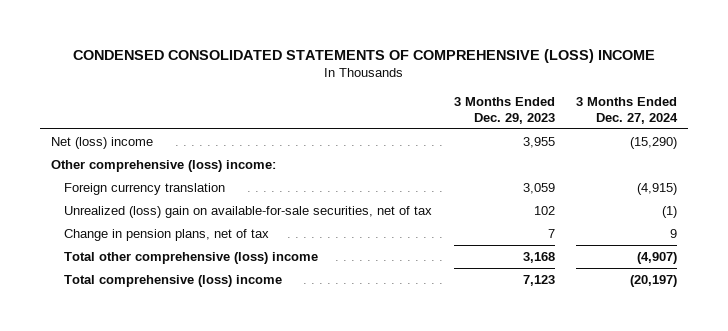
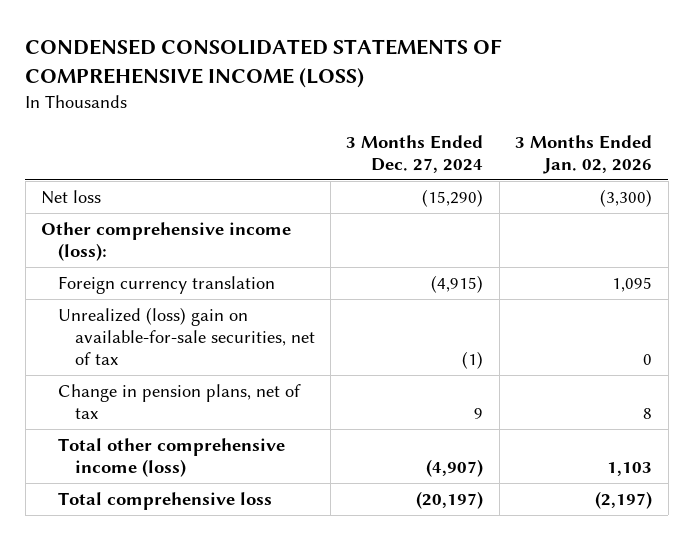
[72,49,655,64] CONDENSED CONSOLIDATED STATEMENTS OF COMPREHENSIVE (LOSS) INCOME -> [25,39,503,88] CONDENSED CONSOLIDATED STATEMENTS OF COMPREHENSIVE INCOME (LOSS)
[453,97,555,124] 3 Months Ended Dec. 29, 2023 -> none
none -> [515,135,653,174] 3 Months Ended Jan. 02, 2026
[50,137,153,150] Net (loss) income -> [41,189,102,204] Net loss
[50,160,276,173] Other comprehensive (loss) income: -> [41,221,292,261] Other comprehensive income (loss):
[64,252,319,265] Total other comprehensive (loss) income -> [58,437,286,477] Total other comprehensive income (loss)
[64,275,283,288] Total comprehensive (loss) income -> [58,491,273,510] Total comprehensive loss

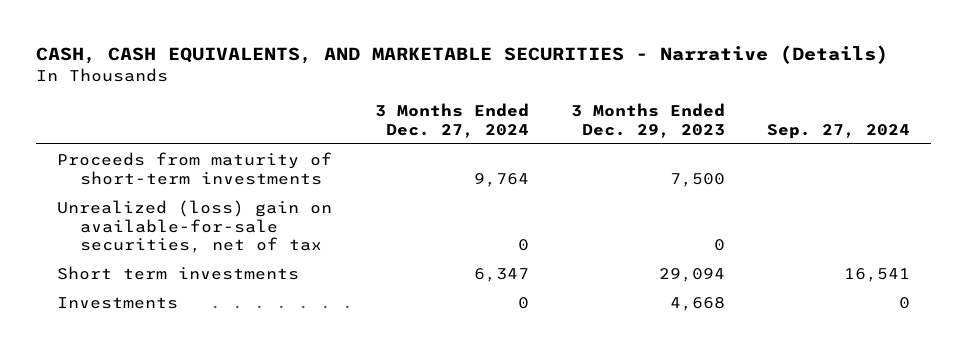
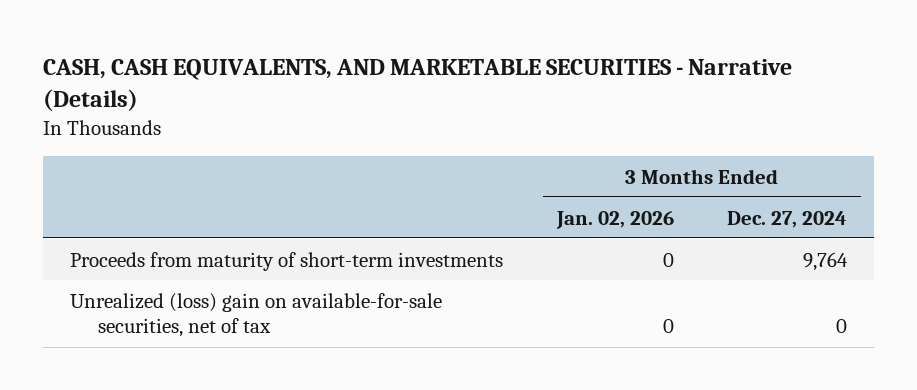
[570,103,725,138] 3 Months Ended Dec. 29, 2023 -> none
[767,123,911,139] Sep. 27, 2024 -> none
none -> [555,210,674,229] Jan. 02, 2026
[57,265,300,280] Short term investments -> none
[57,296,179,309] Investments -> none

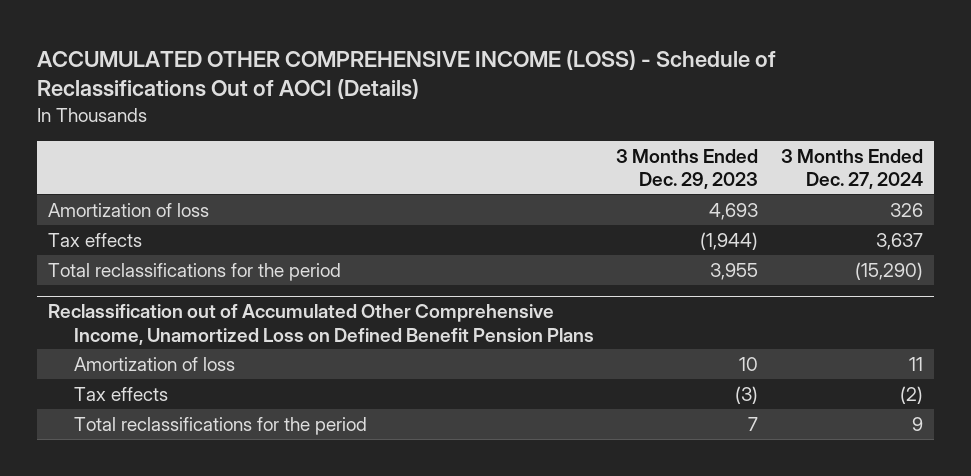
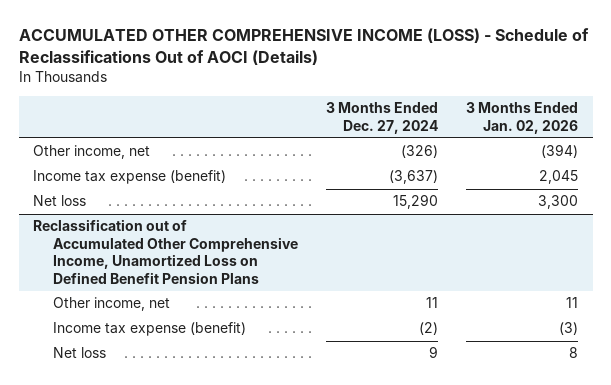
[616,148,759,189] 3 Months Ended Dec. 29, 2023 -> none
none -> [466,102,579,134] 3 Months Ended Jan. 02, 2026
[48,202,210,217] Amortization of loss -> none
[48,262,342,281] Total reclassifications for the period -> none
none -> [32,145,150,160] Other income, net
[48,232,143,247] Tax effects -> [32,170,226,185] Income tax expense (benefit)
[876,232,924,250] 3,637 -> [389,170,439,185] (3,637)
none -> [32,195,86,207] Net loss
[73,356,235,371] Amortization of loss -> [53,297,171,312] Other income, net
[73,386,168,401] Tax effects -> [53,322,247,337] Income tax expense (benefit)
[73,416,367,435] Total reclassifications for the period -> [53,347,107,359] Net loss

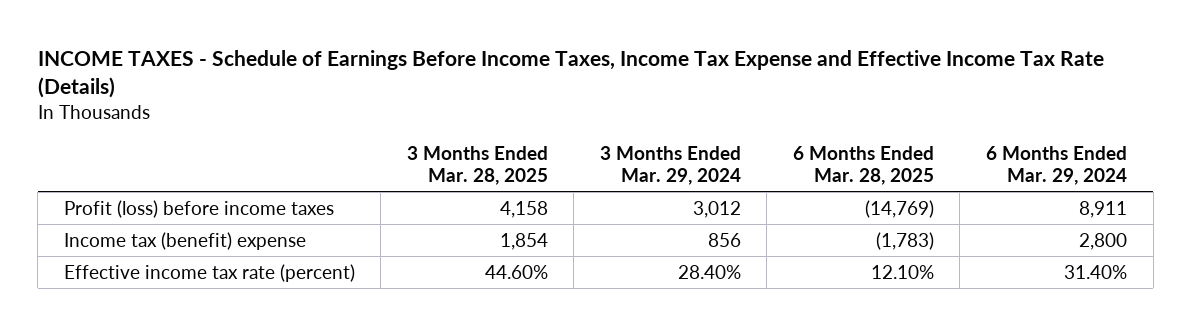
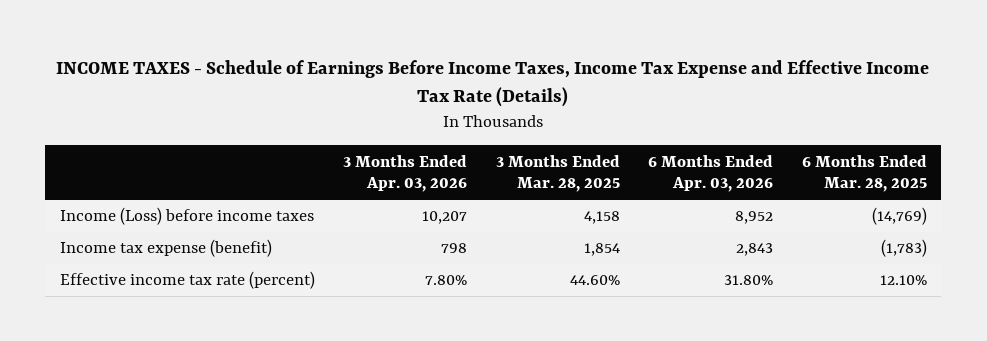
[599,146,741,185] 3 Months Ended Mar. 29, 2024 -> none
[986,146,1128,185] 6 Months Ended Mar. 29, 2024 -> none
none -> [343,154,468,193] 3 Months Ended Apr. 03, 2026
none -> [648,154,774,193] 6 Months Ended Apr. 03, 2026
[63,199,334,218] Profit (loss) before income taxes -> [59,207,314,226] Income (Loss) before income taxes
[63,231,306,250] Income tax (benefit) expense -> [59,239,272,258] Income tax expense (benefit)

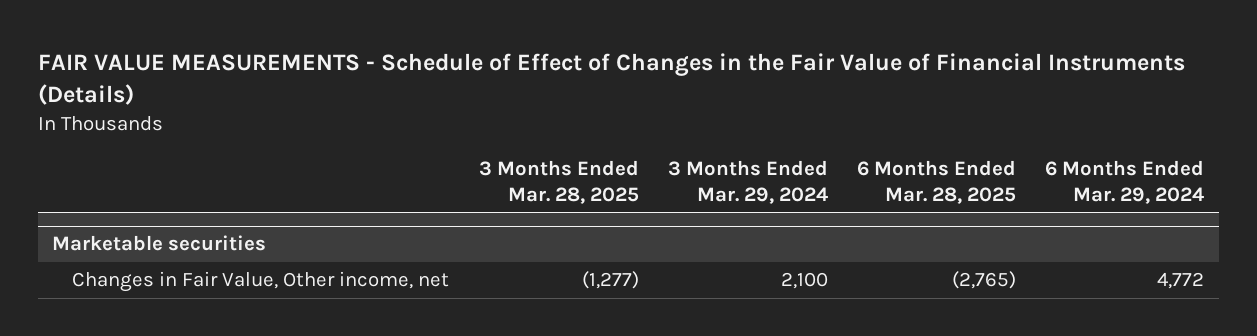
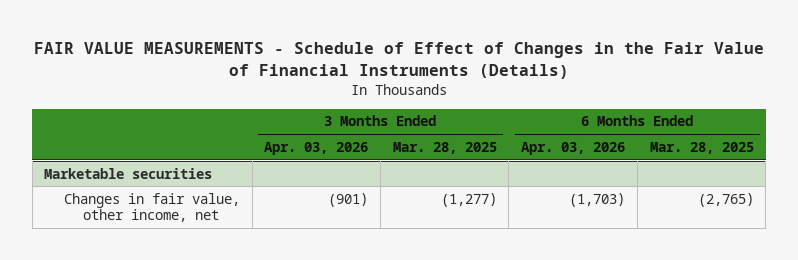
[667,159,828,204] 3 Months Ended Mar. 29, 2024 -> none
[1045,159,1205,204] 6 Months Ended Mar. 29, 2024 -> none
none -> [264,141,369,155] Apr. 03, 2026
none -> [521,141,626,155] Apr. 03, 2026
[72,271,450,293] Changes in Fair Value, Other income, net -> [63,192,240,223] Changes in fair value, other income, net

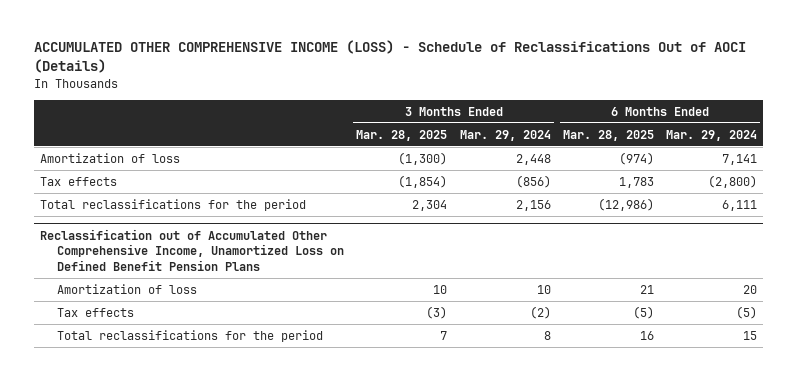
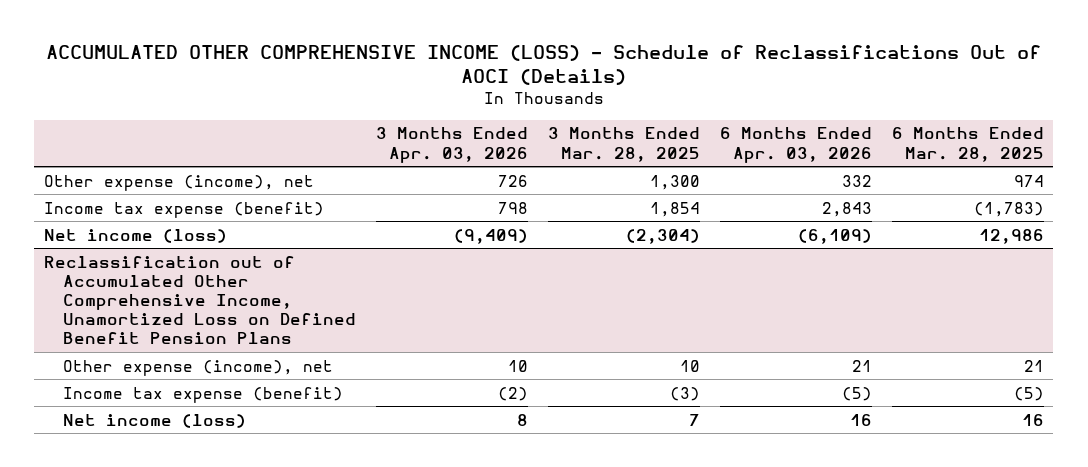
[459,129,551,141] Mar. 29, 2024 -> none
[666,129,758,141] Mar. 29, 2024 -> none
none -> [375,127,528,163] 3 Months Ended Apr. 03, 2026
none -> [719,127,872,163] 6 Months Ended Apr. 03, 2026
[39,152,180,163] Amortization of loss -> none
[39,198,306,211] Total reclassifications for the period -> none
none -> [44,174,315,191] Other expense (income), net
[39,176,117,186] Tax effects -> [44,201,325,218] Income tax expense (benefit)
[398,174,448,188] (1,854) -> [649,201,700,217] 1,854
[618,176,654,188] 1,783 -> [973,201,1044,217] (1,783)
none -> [44,228,228,243] Net income (loss)
[57,283,198,294] Amortization of loss -> [63,359,334,376] Other expense (income), net
[57,307,135,317] Tax effects -> [63,386,344,403] Income tax expense (benefit)
[57,329,324,342] Total reclassifications for the period -> [63,413,247,428] Net income (loss)

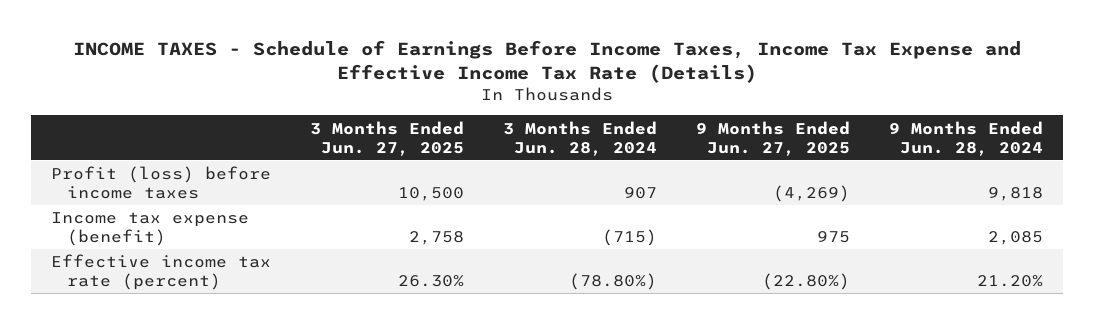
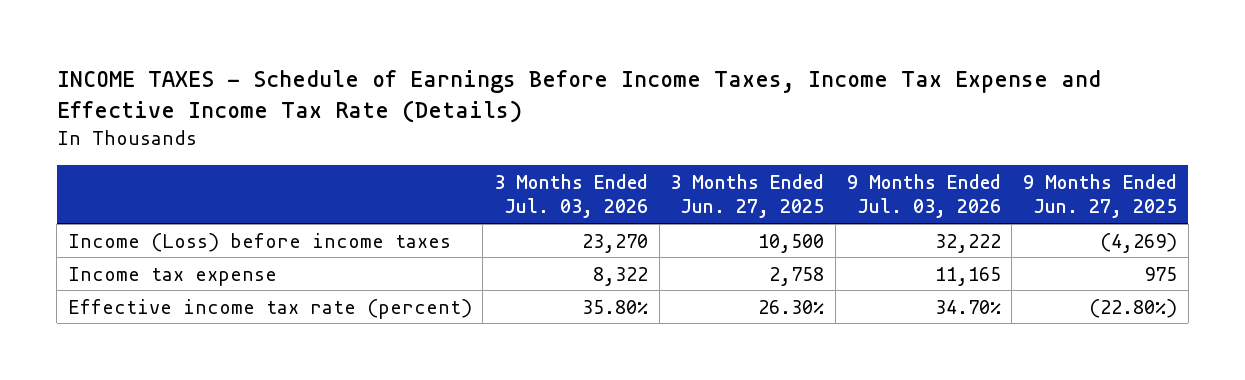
[502,120,657,156] 3 Months Ended Jun. 28, 2024 -> none
[889,120,1044,156] 9 Months Ended Jun. 28, 2024 -> none
none -> [494,173,649,219] 3 Months Ended Jul. 03, 2026
none -> [846,173,1001,219] 9 Months Ended Jul. 03, 2026
[50,166,271,200] Profit (loss) before income taxes -> [67,232,451,252] Income (Loss) before income taxes
[50,212,249,247] Income tax expense (benefit) -> [67,266,277,286] Income tax expense

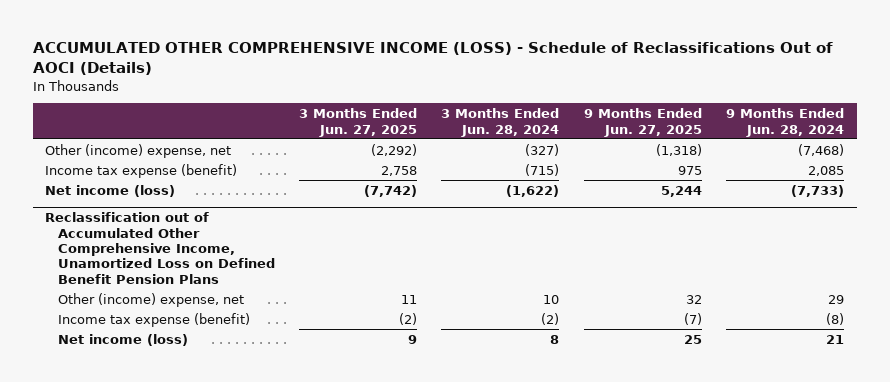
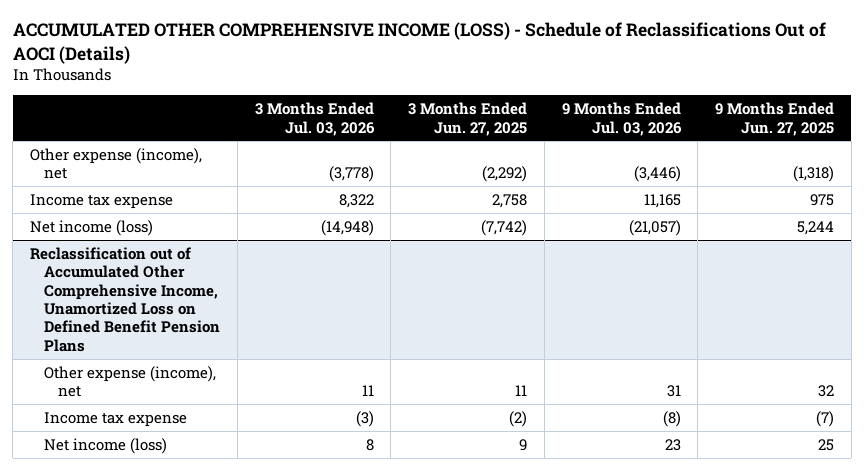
[441,108,560,137] 3 Months Ended Jun. 28, 2024 -> none
[726,108,845,137] 9 Months Ended Jun. 28, 2024 -> none
none -> [254,102,375,136] 3 Months Ended Jul. 03, 2026
none -> [561,102,682,136] 9 Months Ended Jul. 03, 2026
[45,143,232,158] Other (income) expense, net -> [30,147,203,180] Other expense (income), net
[45,163,238,178] Income tax expense (benefit) -> [30,193,174,209] Income tax expense
[57,292,244,307] Other (income) expense, net -> [43,365,216,398] Other expense (income), net
[57,312,250,327] Income tax expense (benefit) -> [43,411,187,427] Income tax expense

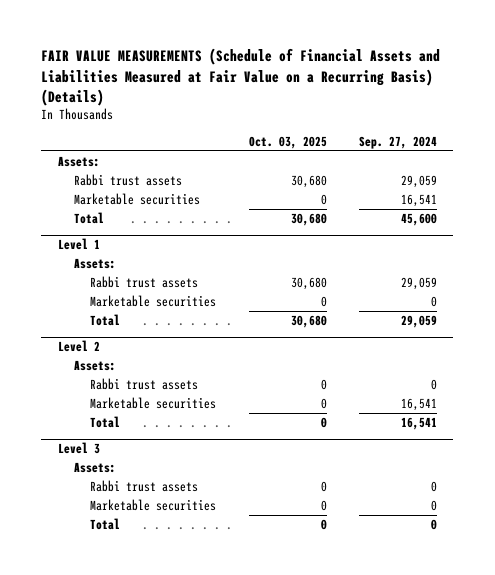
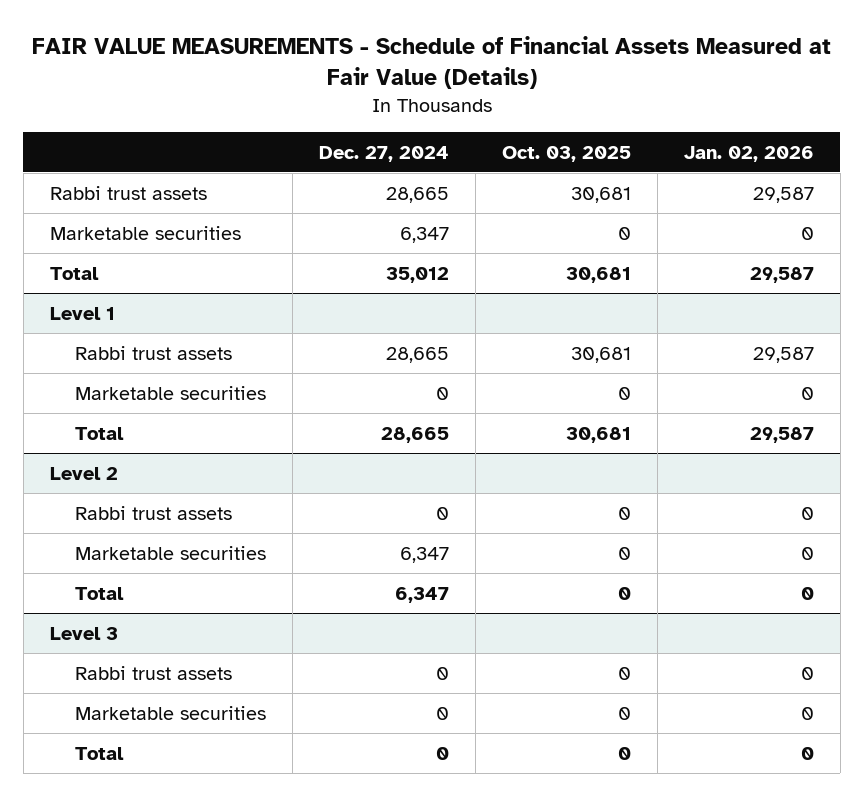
[41,48,441,106] FAIR VALUE MEASUREMENTS (Schedule of Financial Assets and Liabilities Measured at Fair Value on a Recurring Basis) (Details) -> [31,36,831,90] FAIR VALUE MEASUREMENTS - Schedule of Financial Assets Measured at Fair Value (Details)
[359,135,438,149] Sep. 27, 2024 -> none
none -> [318,145,449,162] Dec. 27, 2024
none -> [683,145,814,162] Jan. 02, 2026
[57,155,100,167] Assets: -> none
[290,174,327,188] 30,680 -> [570,186,631,203] 30,681
[290,212,327,226] 30,680 -> [565,266,631,283] 30,681
[73,257,116,269] Assets: -> none
[290,276,327,290] 30,680 -> [570,346,631,363] 30,681
[290,314,327,328] 30,680 -> [565,426,631,443] 30,681
[73,359,116,371] Assets: -> none
[73,461,116,473] Assets: -> none

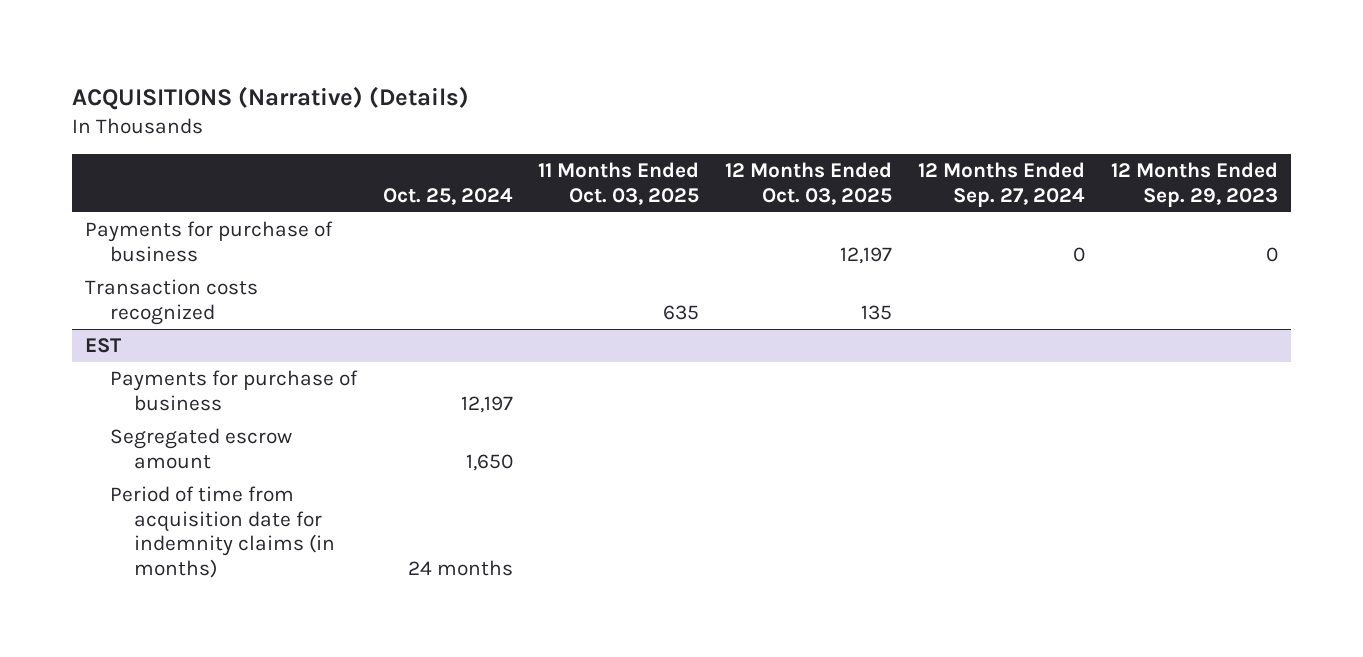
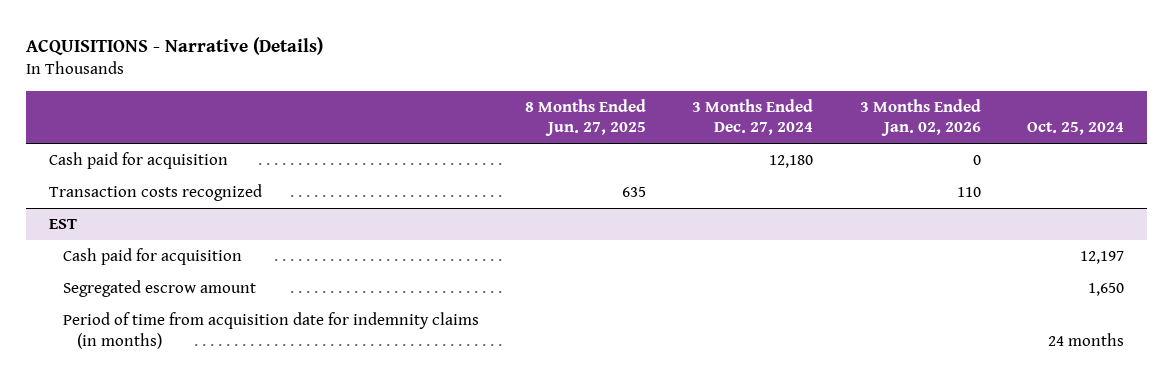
[72,85,470,110] ACQUISITIONS (Narrative) (Details) -> [26,37,324,56] ACQUISITIONS - Narrative (Details)
[538,162,700,205] 11 Months Ended Oct. 03, 2025 -> none
[725,162,893,205] 12 Months Ended Oct. 03, 2025 -> none
[918,162,1086,207] 12 Months Ended Sep. 27, 2024 -> none
[1111,162,1279,207] 12 Months Ended Sep. 29, 2023 -> none
none -> [525,98,647,137] 8 Months Ended Jun. 27, 2025
none -> [692,98,814,136] 3 Months Ended Dec. 27, 2024
none -> [859,98,981,137] 3 Months Ended Jan. 02, 2026
[84,221,333,262] Payments for purchase of business -> [49,151,229,169] Cash paid for acquisition
[109,370,358,411] Payments for purchase of business -> [63,247,243,265] Cash paid for acquisition

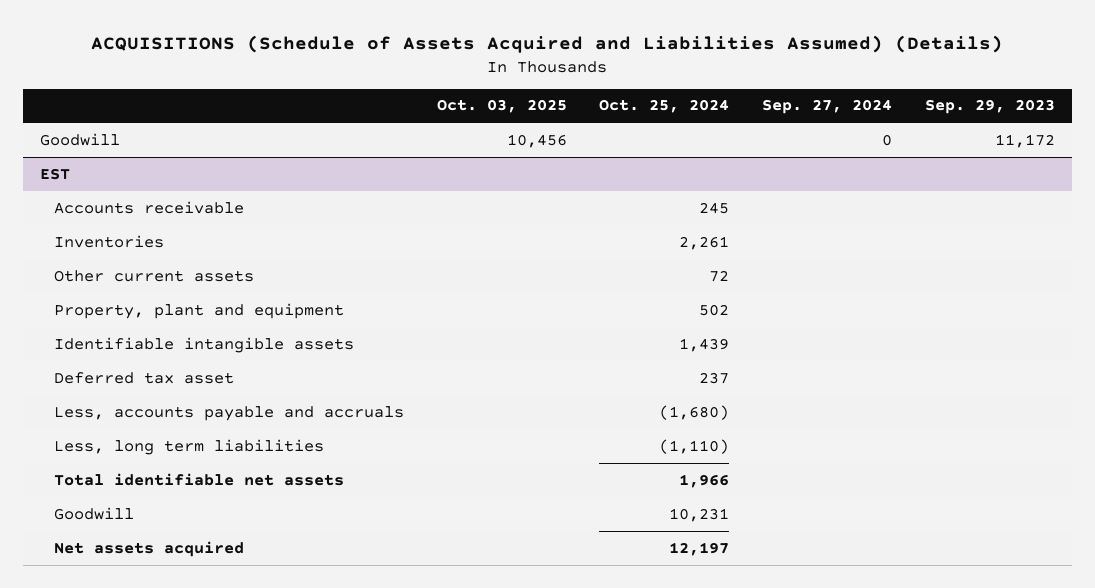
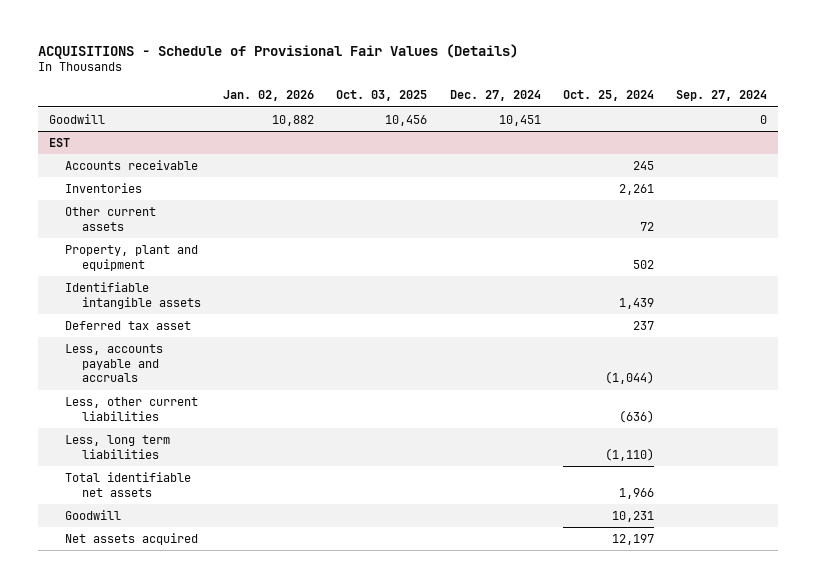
[91,35,1004,54] ACQUISITIONS (Schedule of Assets Acquired and Liabilities Assumed) (Details) -> [37,43,518,59] ACQUISITIONS - Schedule of Provisional Fair Values (Details)
[925,99,1056,115] Sep. 29, 2023 -> none
none -> [222,90,314,102] Jan. 02, 2026
none -> [449,90,541,102] Dec. 27, 2024
[659,404,730,420] (1,680) -> [604,371,654,385] (1,044)
none -> [65,396,199,421] Less, other current liabilities

